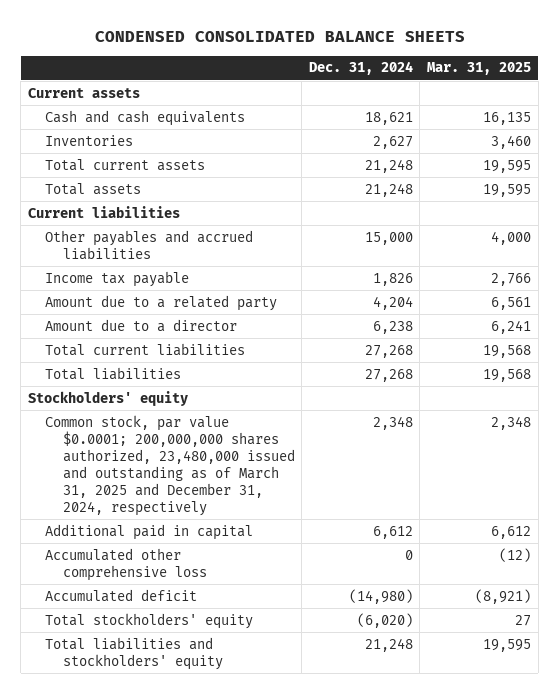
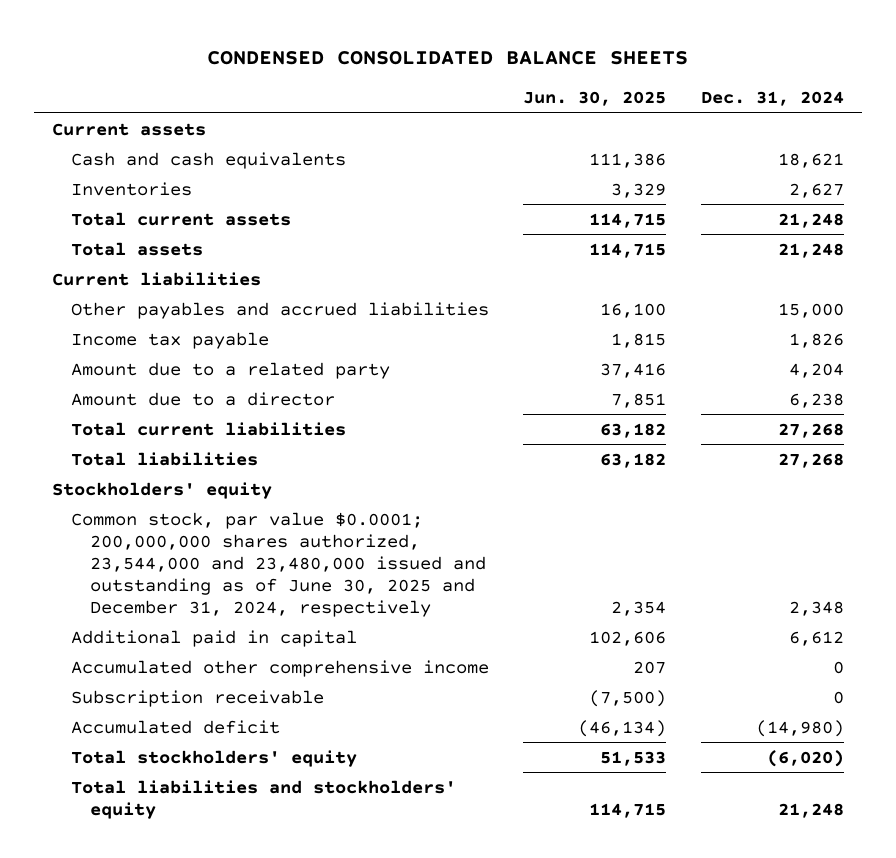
[426,62,531,76] Mar. 31, 2025 -> none
none -> [523,91,667,107] Jun. 30, 2025
[45,414,295,516] Common stock, par value $0.0001; 200,000,000 shares authorized, 23,480,000 issued and outstanding as of March 31, 2025 and December 31, 2024, respectively -> [70,511,486,618] Common stock, par value $0.0001; 200,000,000 shares authorized, 23,544,000 and 23,480,000 issued and outstanding as of June 30, 2025 and December 31, 2024, respectively
[45,547,207,581] Accumulated other comprehensive loss -> [70,659,489,677] Accumulated other comprehensive income
none -> [70,689,324,707] Subscription receivable

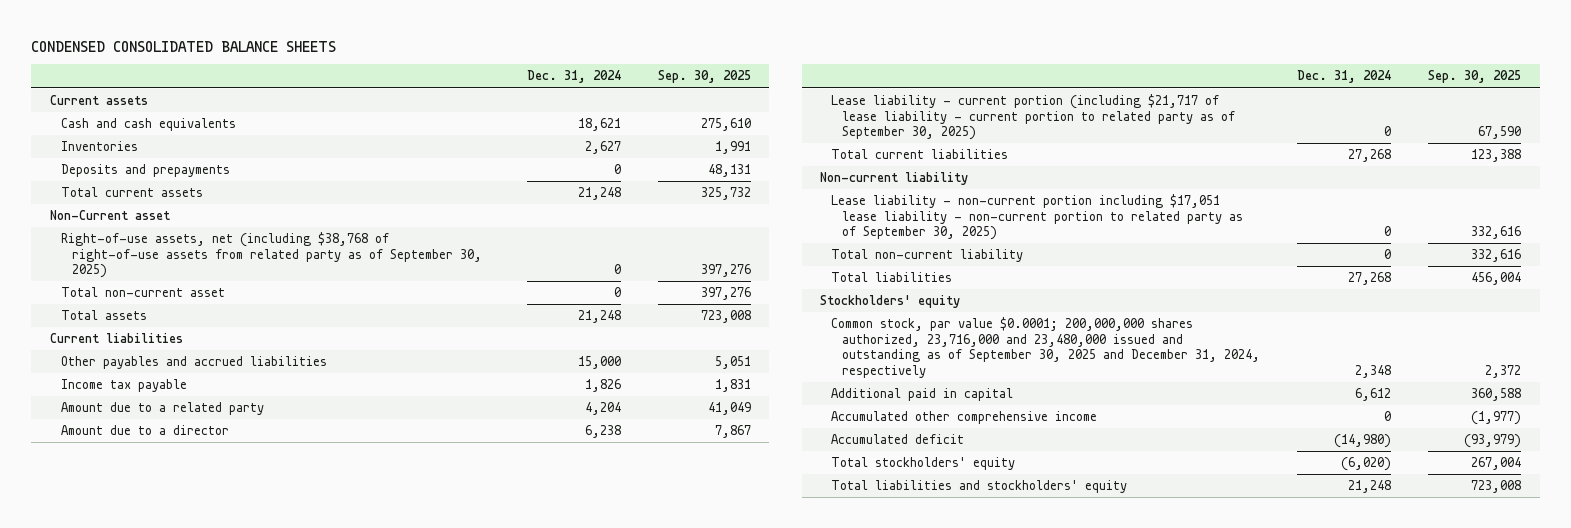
[523,91,667,107] Jun. 30, 2025 -> none
none -> [657,70,751,84] Sep. 30, 2025
none -> [60,164,230,178] Deposits and prepayments
none -> [49,210,170,221] Non-Current asset
none -> [60,232,482,279] Right-of-use assets, net (including $38,768 of right-of-use assets from related party as of September 30, 2025)
none -> [60,287,225,298] Total non-current asset
none -> [831,94,1236,141] Lease liability - current portion (including $21,717 of lease liability - current portion to related party as of September 30, 2025)
none -> [820,172,969,186] Non-current liability
none -> [831,194,1244,241] Lease liability - non-current portion including $17,051 lease liability - non-current portion to related party as of September 30, 2025)
none -> [831,249,1024,263] Total non-current liability
[70,511,486,618] Common stock, par value $0.0001; 200,000,000 shares authorized, 23,544,000 and 23,480,000 issued and outstanding as of June 30, 2025 and December 31, 2024, respectively -> [831,317,1261,378] Common stock, par value $0.0001; 200,000,000 shares authorized, 23,716,000 and 23,480,000 issued and outstanding as of September 30, 2025 and December 31, 2024, respectively
[70,689,324,707] Subscription receivable -> none

